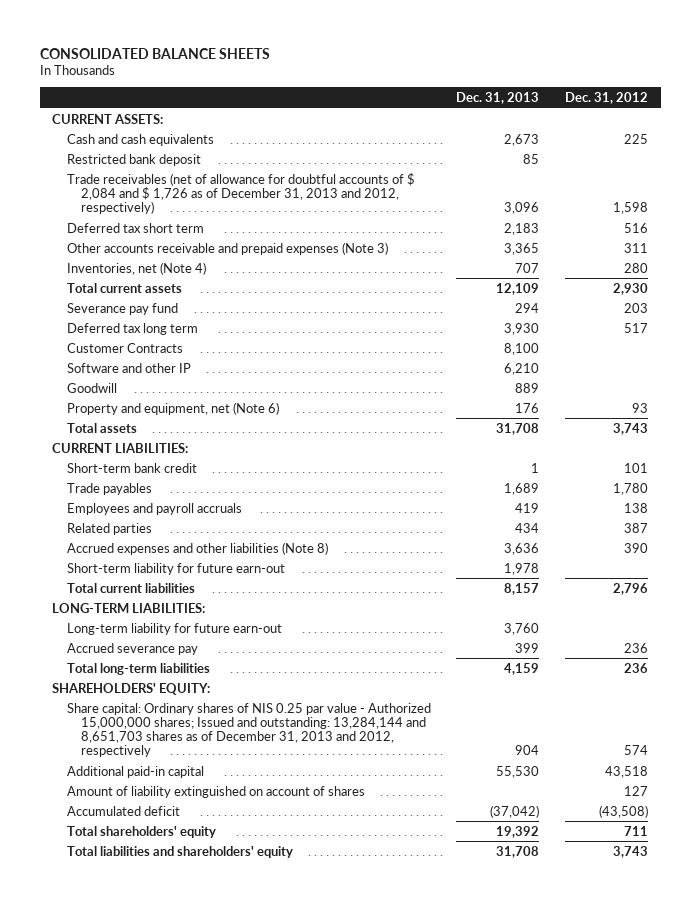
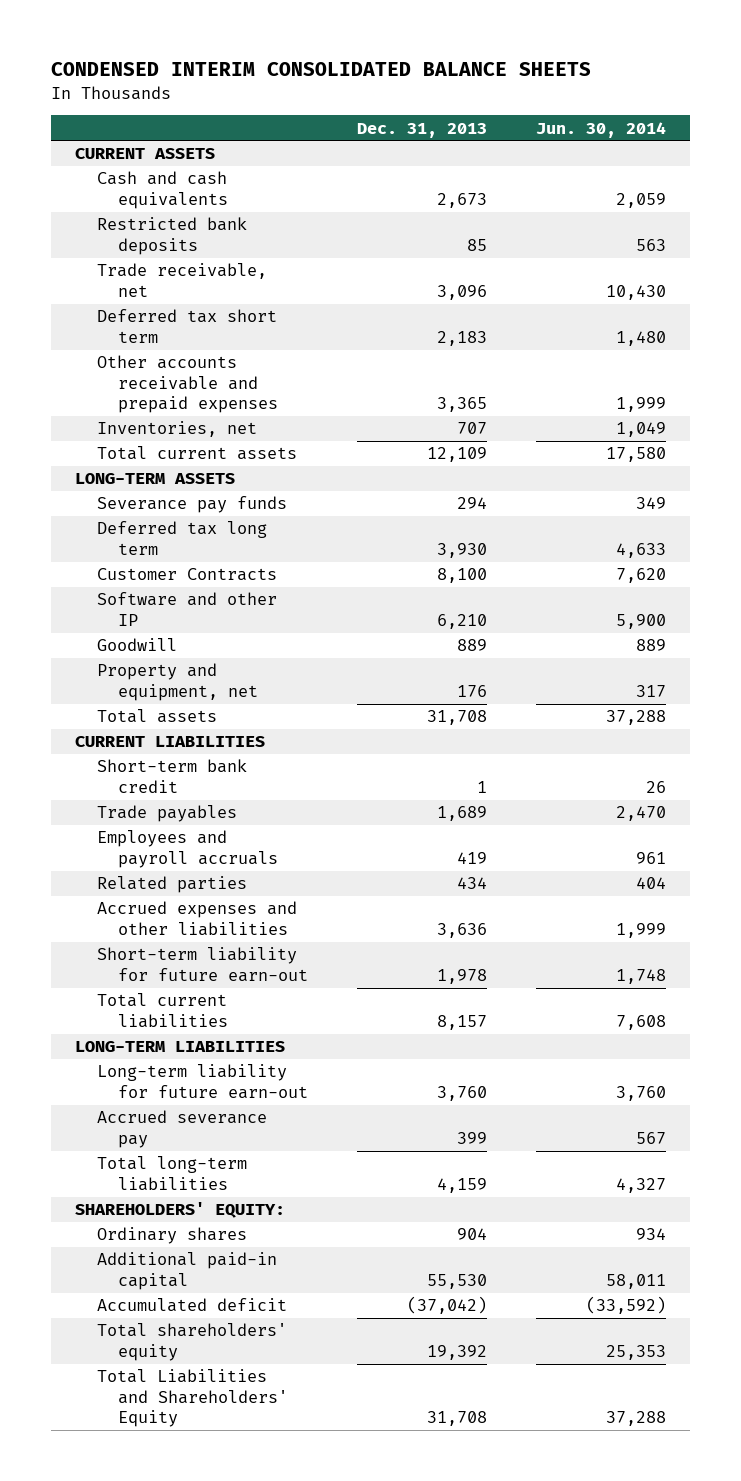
[39,47,270,59] CONSOLIDATED BALANCE SHEETS -> [50,62,591,77] CONDENSED INTERIM CONSOLIDATED BALANCE SHEETS
[565,92,649,105] Dec. 31, 2012 -> none
none -> [535,121,666,138] Jun. 30, 2014
[52,113,164,124] CURRENT ASSETS: -> [75,148,216,160] CURRENT ASSETS
[66,153,201,166] Restricted bank deposit -> [96,217,247,255] Restricted bank deposits
[66,172,415,215] Trade receivables (net of allowance for doubtful accounts of $ 2,084 and $ 1,726 as of December 31, 2013 and 2012, respectively) -> [96,263,267,297] Trade receivable, net
[66,241,388,255] Other accounts receivable and prepaid expenses (Note 3) -> [96,355,279,414] Other accounts receivable and prepaid expenses
[66,261,206,275] Inventories, net (Note 4) -> [96,421,257,438] Inventories, net
none -> [75,473,236,485] LONG-TERM ASSETS
[66,302,178,315] Severance pay fund -> [96,496,287,514] Severance pay funds
[66,401,279,415] Property and equipment, net (Note 6) -> [96,663,259,701] Property and equipment, net
[52,442,189,453] CURRENT LIABILITIES: -> [75,736,266,748] CURRENT LIABILITIES
[66,541,328,555] Accrued expenses and other liabilities (Note 8) -> [96,901,297,936] Accrued expenses and other liabilities
[52,602,206,613] LONG-TERM LIABILITIES: -> [75,1041,286,1053] LONG-TERM LIABILITIES
[66,702,431,758] Share capital: Ordinary shares of NIS 0.25 par value - Authorized 15,000,000 shares; Issued and outstanding: 13,284,144 and 8,651,703 shares as of December 31, 2013 and 2012, respectively -> [96,1227,247,1245] Ordinary shares
[66,785,365,798] Amount of liability extinguished on account of shares -> none
[66,845,293,858] Total liabilities and shareholders' equity -> [96,1369,289,1428] Total Liabilities and Shareholders' Equity

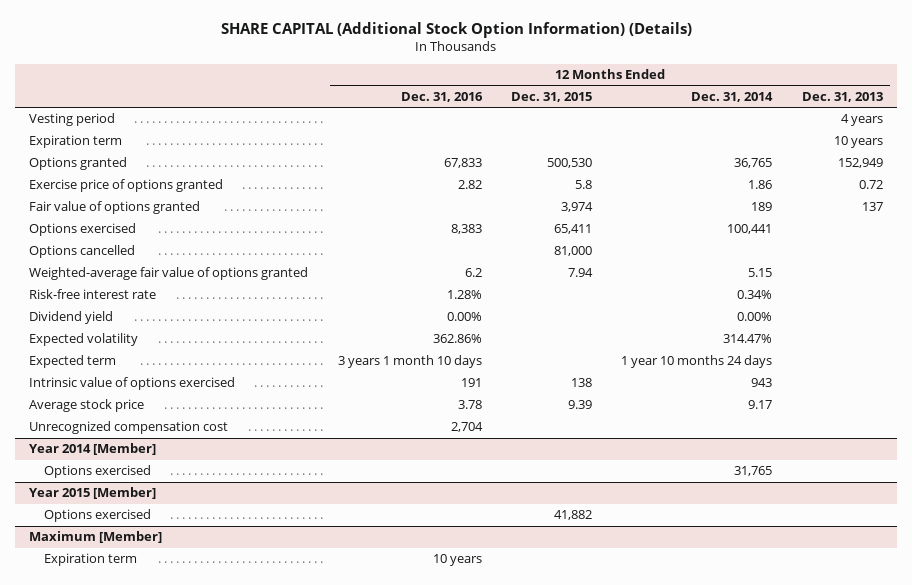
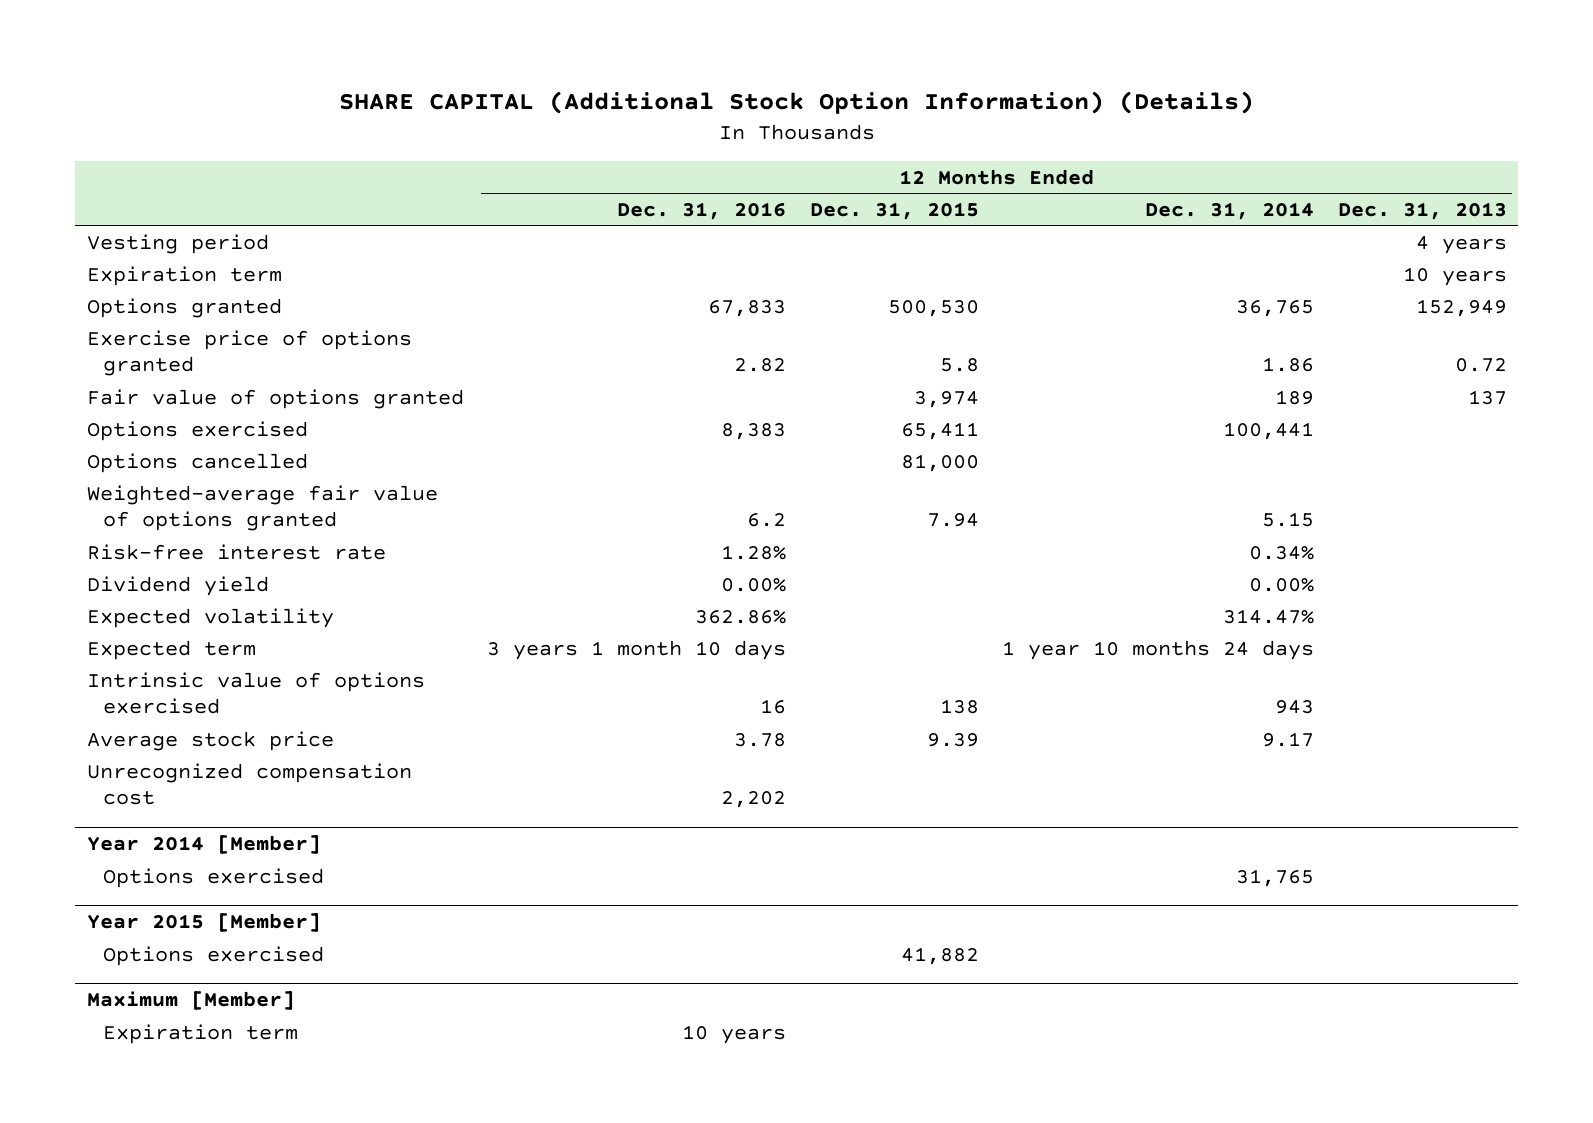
[460,378,482,388] 191 -> [760,699,787,715] 16
[450,422,483,433] 2,704 -> [721,791,787,809] 2,202

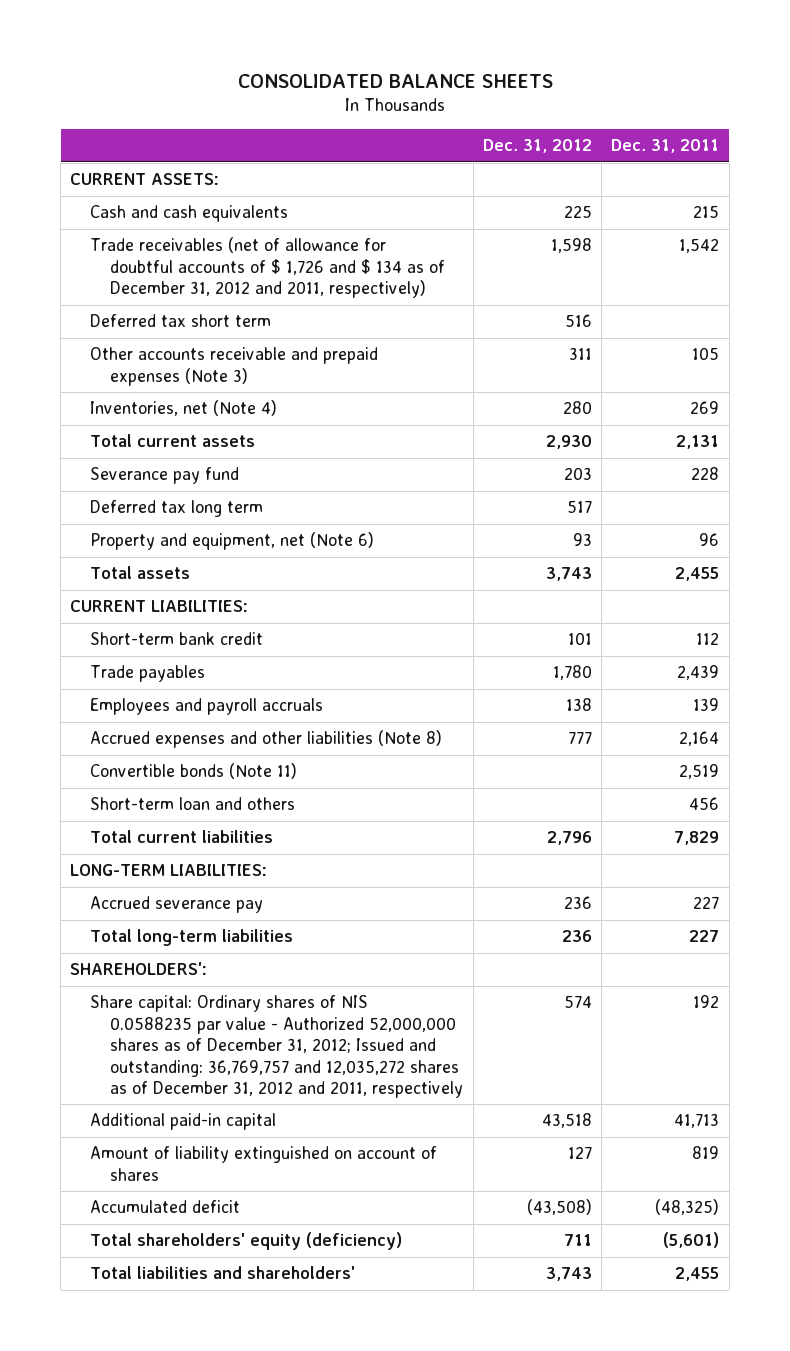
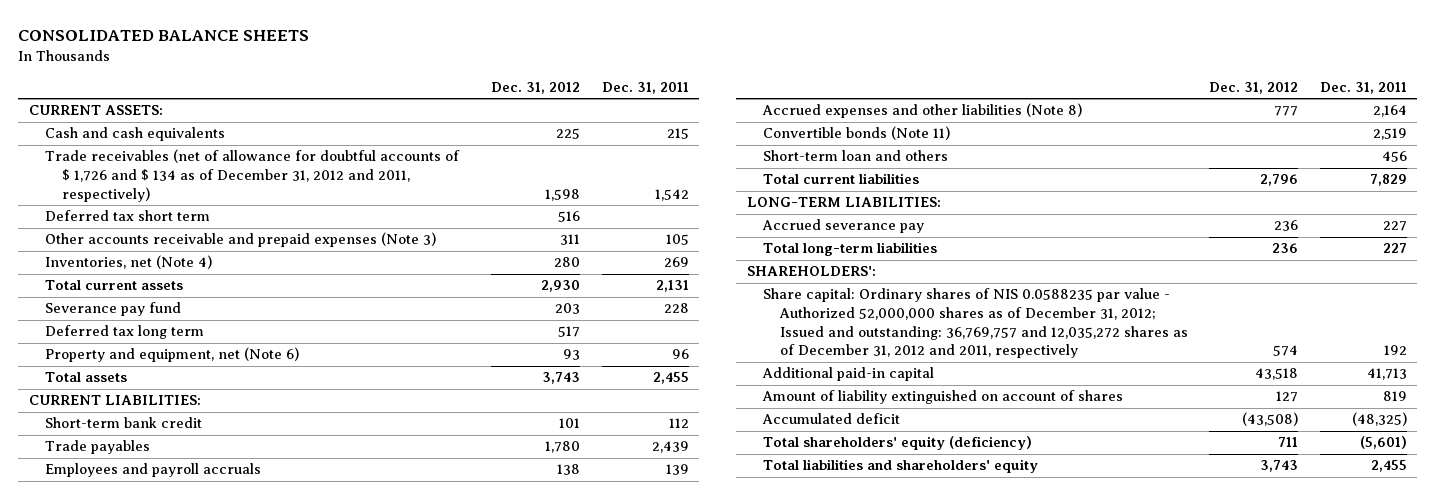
[90,1266,356,1280] Total liabilities and shareholders' -> [763,459,1039,474] Total liabilities and shareholders' equity

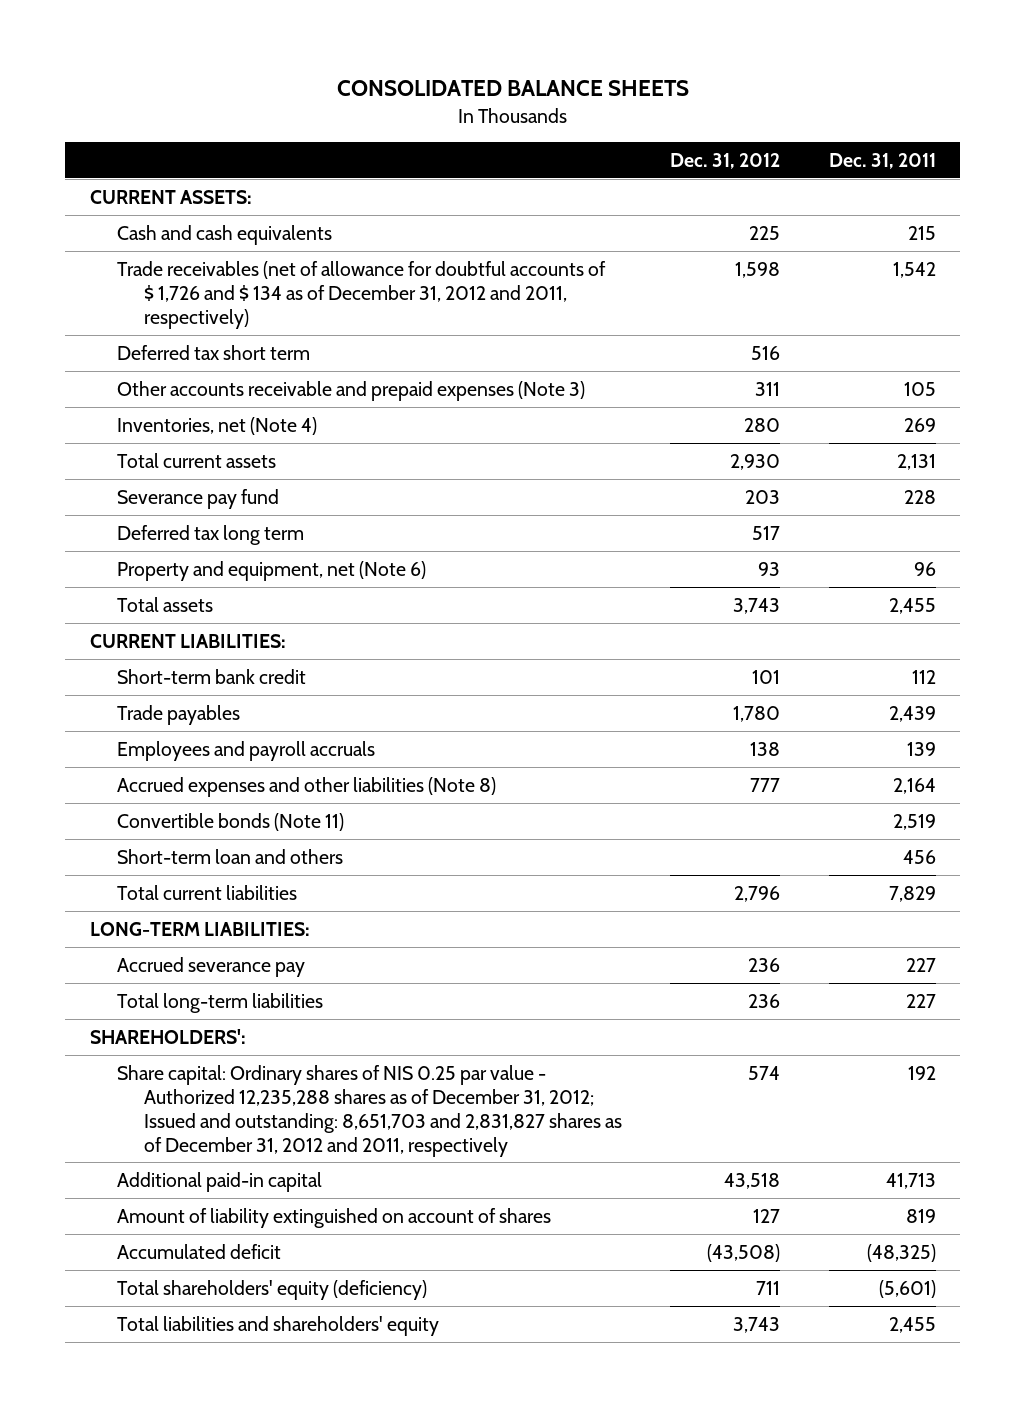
[763,288,1188,359] Share capital: Ordinary shares of NIS 0.0588235 par value - Authorized 52,000,000 shares as of December 31, 2012; Issued and outstanding: 36,769,757 and 12,035,272 shares as of December 31, 2012 and 2011, respectively -> [116,1064,623,1157] Share capital: Ordinary shares of NIS 0.25 par value - Authorized 12,235,288 shares as of December 31, 2012; Issued and outstanding: 8,651,703 and 2,831,827 shares as of December 31, 2012 and 2011, respectively

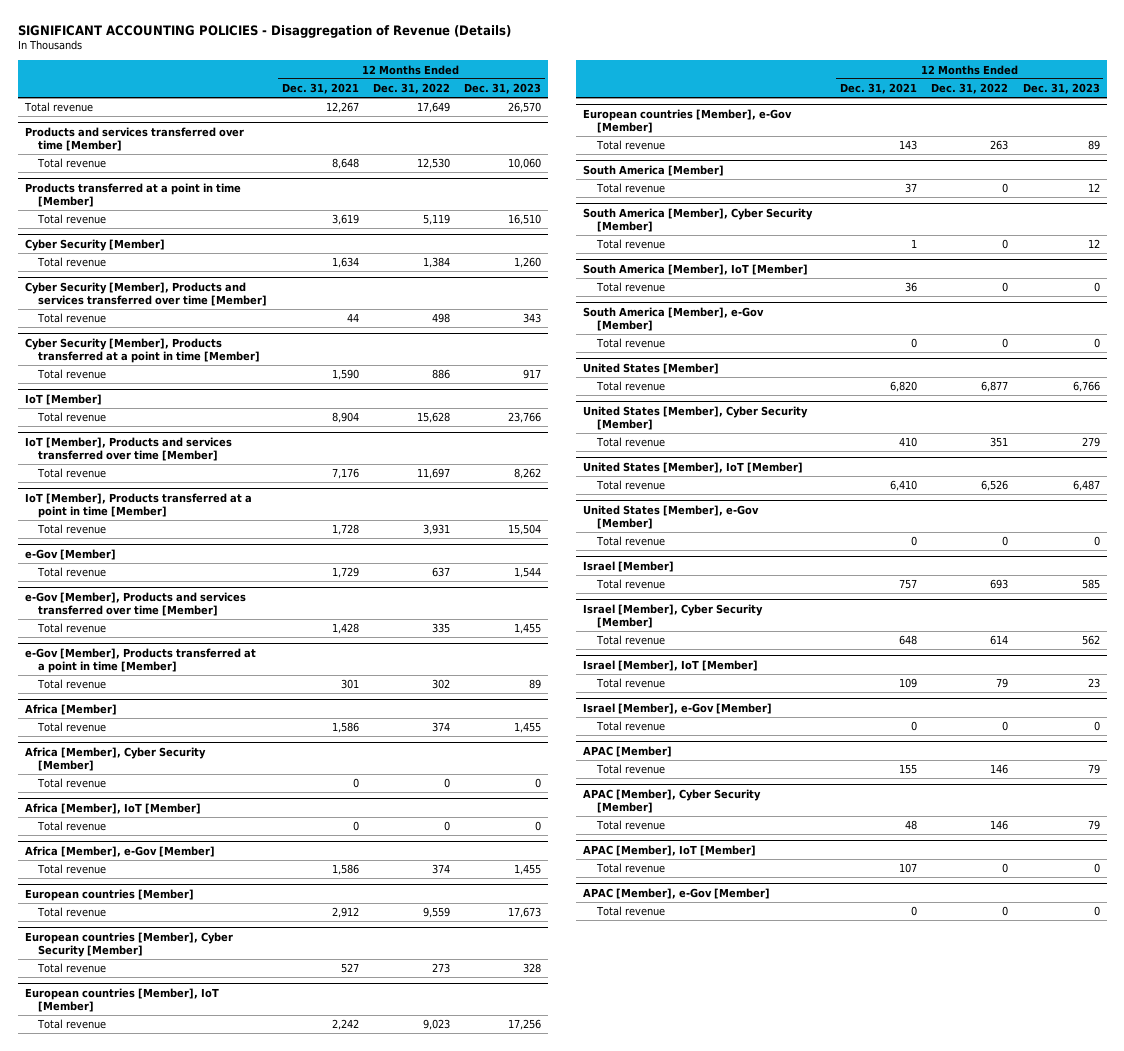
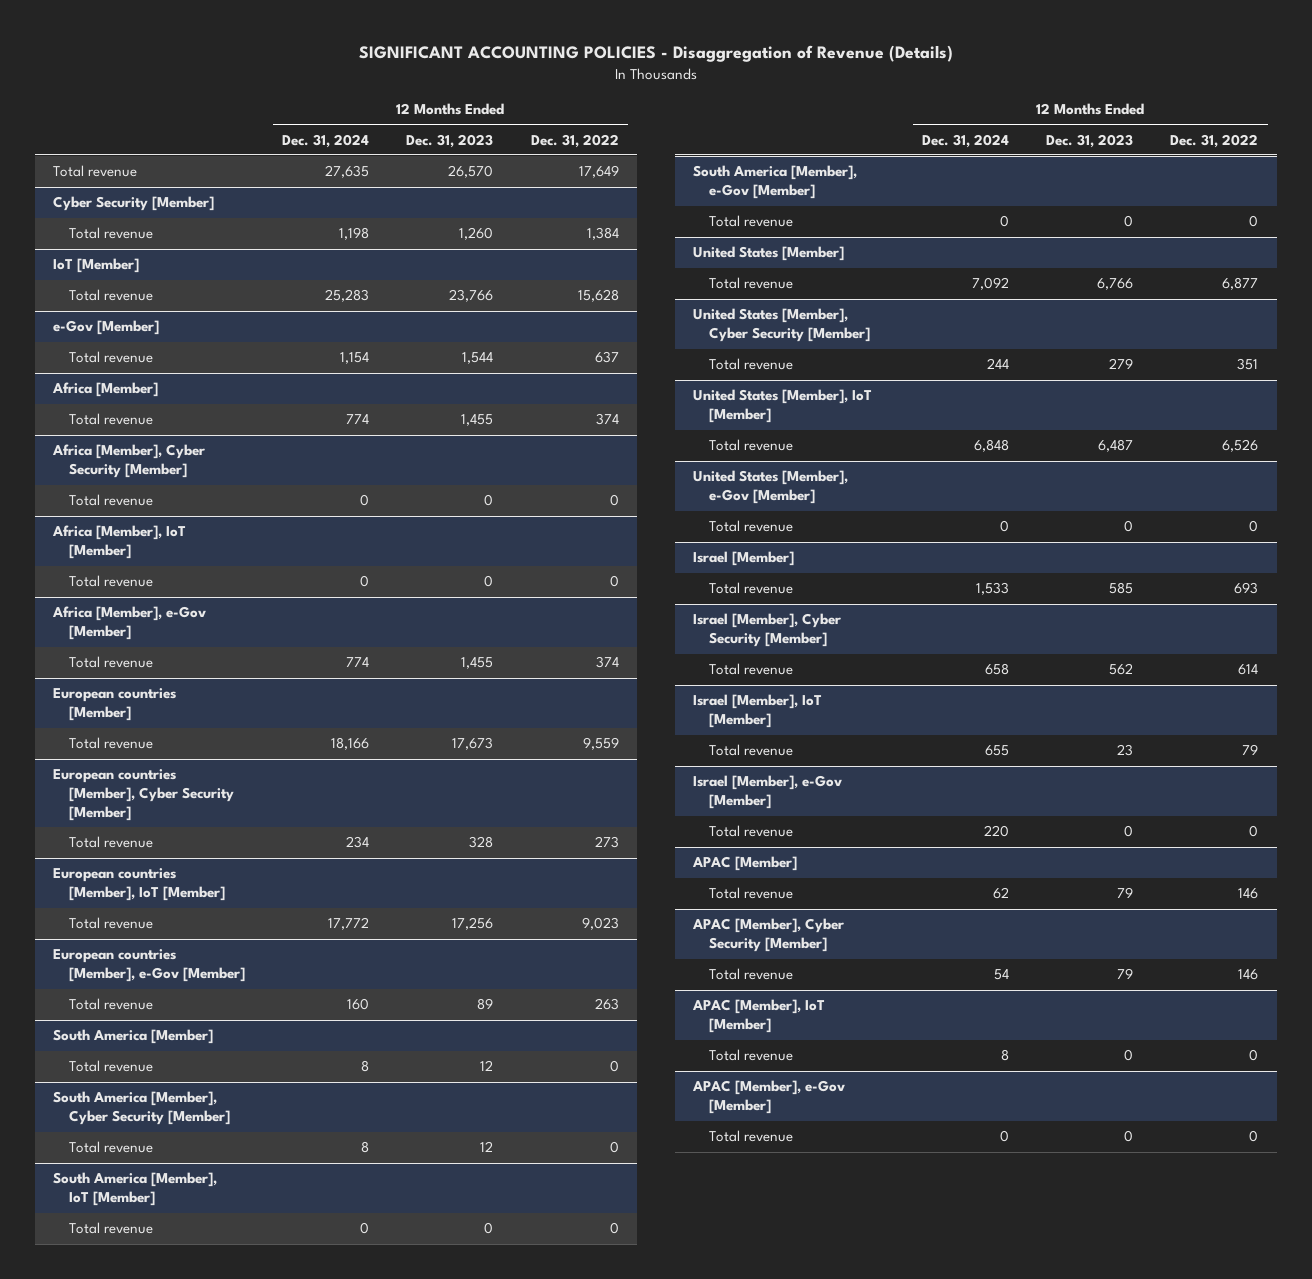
[281,83,359,95] Dec. 31, 2021 -> none
none -> [282,133,370,148] Dec. 31, 2024
[24,126,244,152] Products and services transferred over time [Member] -> none
[37,158,107,169] Total revenue -> none
[24,182,241,208] Products transferred at a point in time [Member] -> none
[37,214,107,225] Total revenue -> none
[24,281,268,307] Cyber Security [Member], Products and services transferred over time [Member] -> none
[37,313,107,324] Total revenue -> none
[24,337,261,364] Cyber Security [Member], Products transferred at a point in time [Member] -> none
[37,369,107,380] Total revenue -> none
[24,436,232,462] IoT [Member], Products and services transferred over time [Member] -> none
[37,468,107,479] Total revenue -> none
[24,492,252,519] IoT [Member], Products transferred at a point in time [Member] -> none
[37,524,107,535] Total revenue -> none
[24,591,246,617] e-Gov [Member], Products and services transferred over time [Member] -> none
[37,623,107,634] Total revenue -> none
[24,647,256,674] e-Gov [Member], Products transferred at a point in time [Member] -> none
[37,679,107,690] Total revenue -> none

